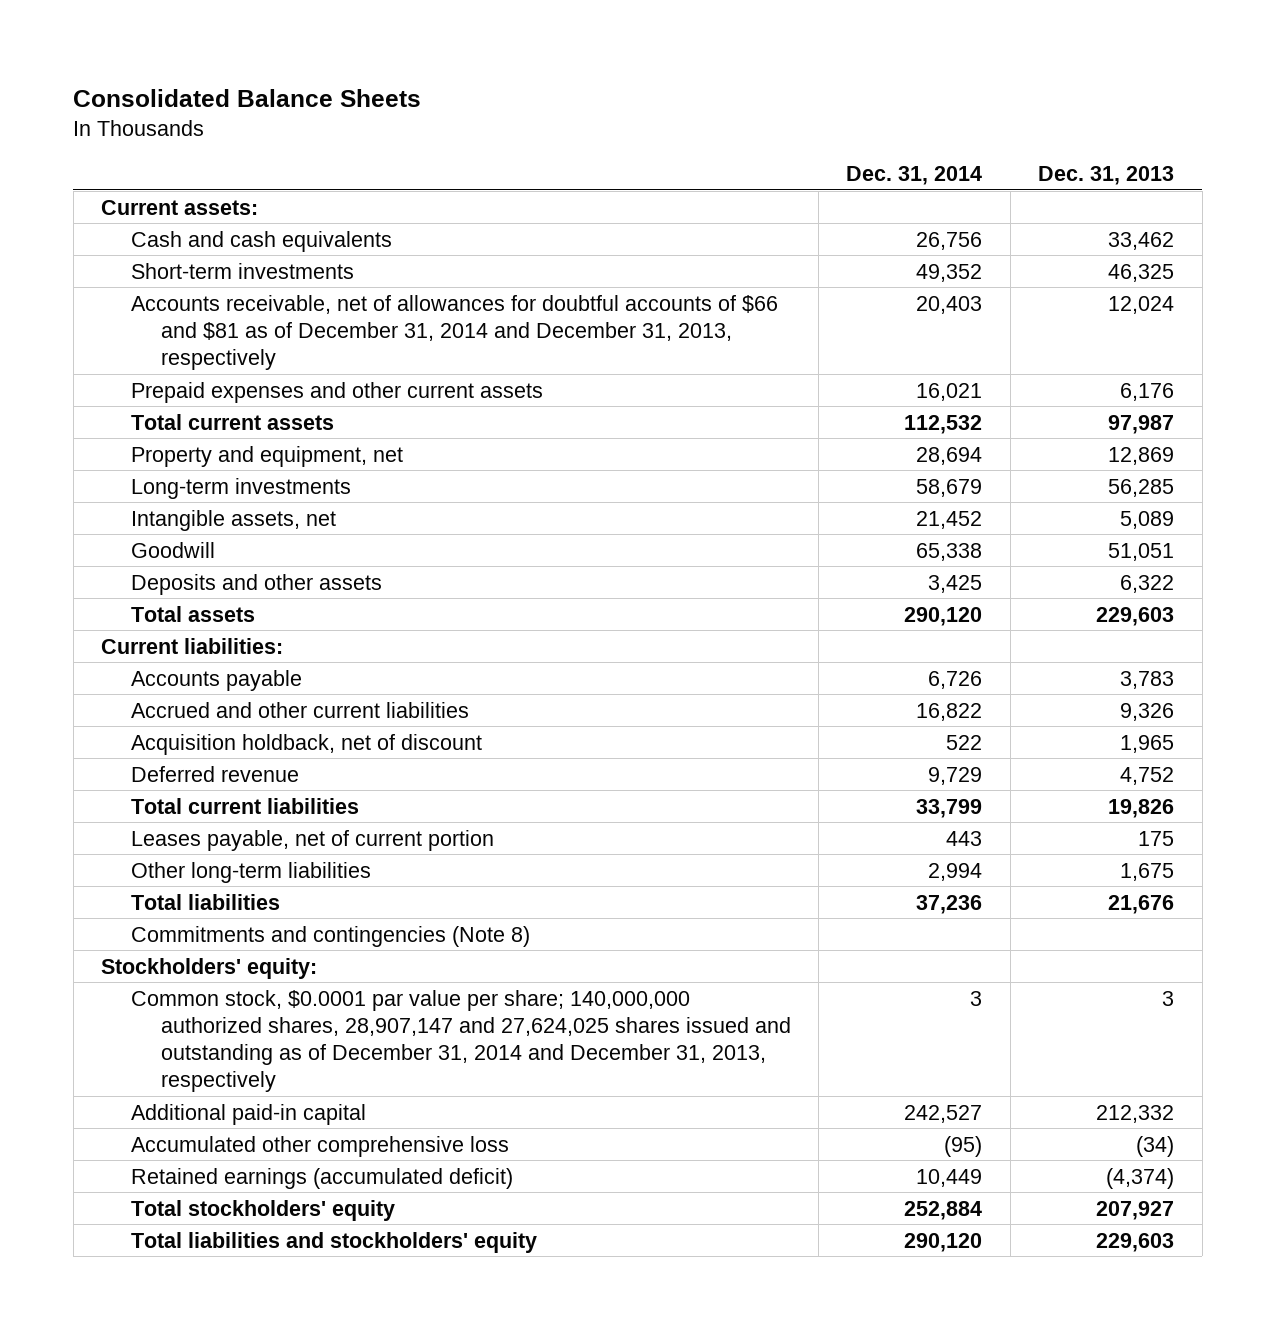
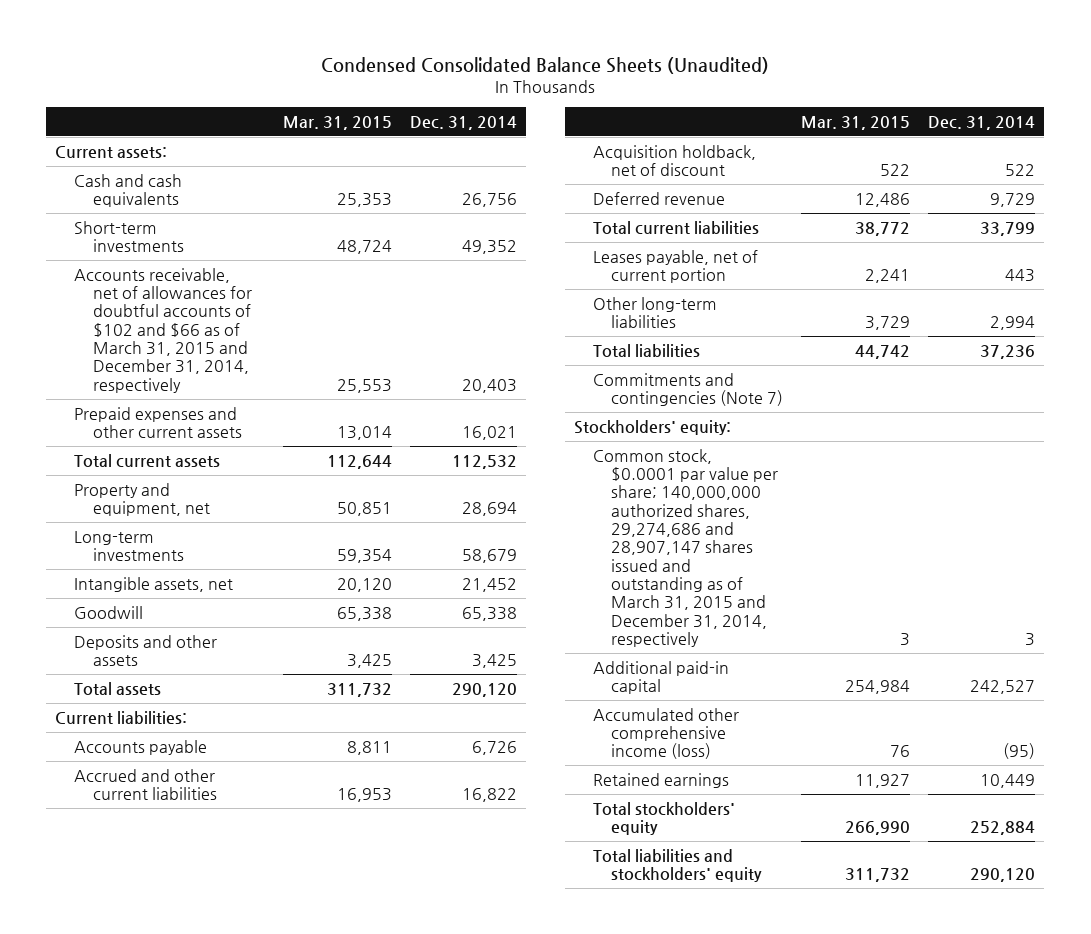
[73,88,422,107] Consolidated Balance Sheets -> [321,56,770,74] Condensed Consolidated Balance Sheets (Unaudited)
[1038,165,1175,185] Dec. 31, 2013 -> none
none -> [283,115,393,130] Mar. 31, 2015
[130,294,778,370] Accounts receivable, net of allowances for doubtful accounts of $66 and $81 as of December 31, 2014 and December 31, 2013, respectively -> [74,267,253,393] Accounts receivable, net of allowances for doubtful accounts of $102 and $66 as of March 31, 2015 and December 31, 2014, respectively
[130,925,530,947] Commitments and contingencies (Note 8) -> [592,372,784,407] Commitments and contingencies (Note 7)
[130,989,791,1093] Common stock, $0.0001 par value per share; 140,000,000 authorized shares, 28,907,147 and 27,624,025 shares issued and outstanding as of December 31, 2014 and December 31, 2013, respectively -> [592,448,779,648] Common stock, $0.0001 par value per share; 140,000,000 authorized shares, 29,274,686 and 28,907,147 shares issued and outstanding as of March 31, 2015 and December 31, 2014, respectively
[130,1135,509,1157] Accumulated other comprehensive loss -> [592,707,739,760] Accumulated other comprehensive income (loss)
[130,1167,513,1189] Retained earnings (accumulated deficit) -> [592,772,729,788] Retained earnings

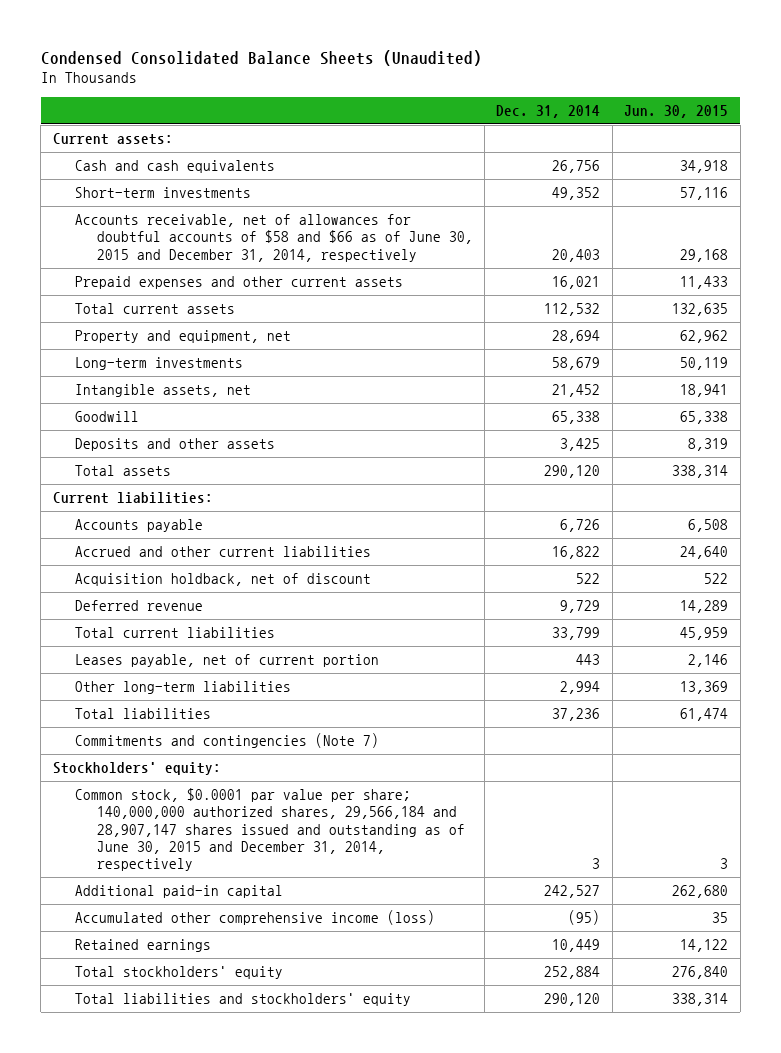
[283,115,393,130] Mar. 31, 2015 -> none
none -> [624,104,729,118] Jun. 30, 2015
[74,267,253,393] Accounts receivable, net of allowances for doubtful accounts of $102 and $66 as of March 31, 2015 and December 31, 2014, respectively -> [74,214,473,262] Accounts receivable, net of allowances for doubtful accounts of $58 and $66 as of June 30, 2015 and December 31, 2014, respectively
[592,448,779,648] Common stock, $0.0001 par value per share; 140,000,000 authorized shares, 29,274,686 and 28,907,147 shares issued and outstanding as of March 31, 2015 and December 31, 2014, respectively -> [74,788,465,871] Common stock, $0.0001 par value per share; 140,000,000 authorized shares, 29,566,184 and 28,907,147 shares issued and outstanding as of June 30, 2015 and December 31, 2014, respectively

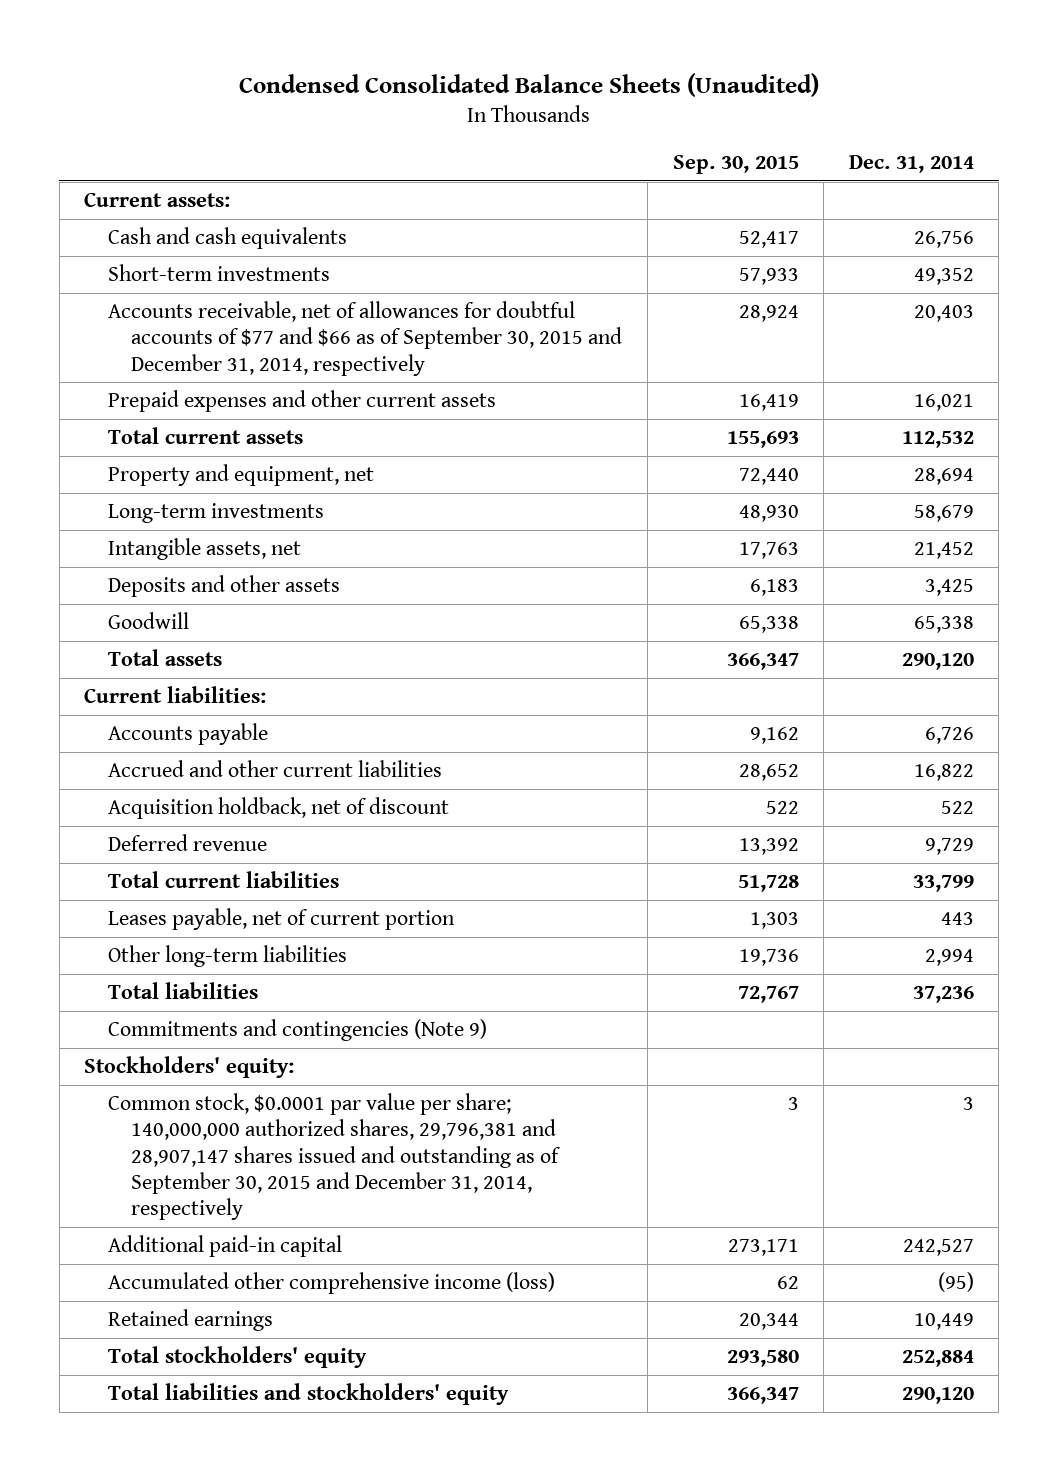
[624,104,729,118] Jun. 30, 2015 -> none
none -> [672,155,799,175] Sep. 30, 2015
[74,214,473,262] Accounts receivable, net of allowances for doubtful accounts of $58 and $66 as of June 30, 2015 and December 31, 2014, respectively -> [107,301,623,376] Accounts receivable, net of allowances for doubtful accounts of $77 and $66 as of September 30, 2015 and December 31, 2014, respectively
[74,411,139,423] Goodwill -> [107,612,189,630] Goodwill
[74,733,379,749] Commitments and contingencies (Note 7) -> [107,1019,487,1042] Commitments and contingencies (Note 9)
[74,788,465,871] Common stock, $0.0001 par value per share; 140,000,000 authorized shares, 29,566,184 and 28,907,147 shares issued and outstanding as of June 30, 2015 and December 31, 2014, respectively -> [107,1093,562,1221] Common stock, $0.0001 par value per share; 140,000,000 authorized shares, 29,796,381 and 28,907,147 shares issued and outstanding as of September 30, 2015 and December 31, 2014, respectively

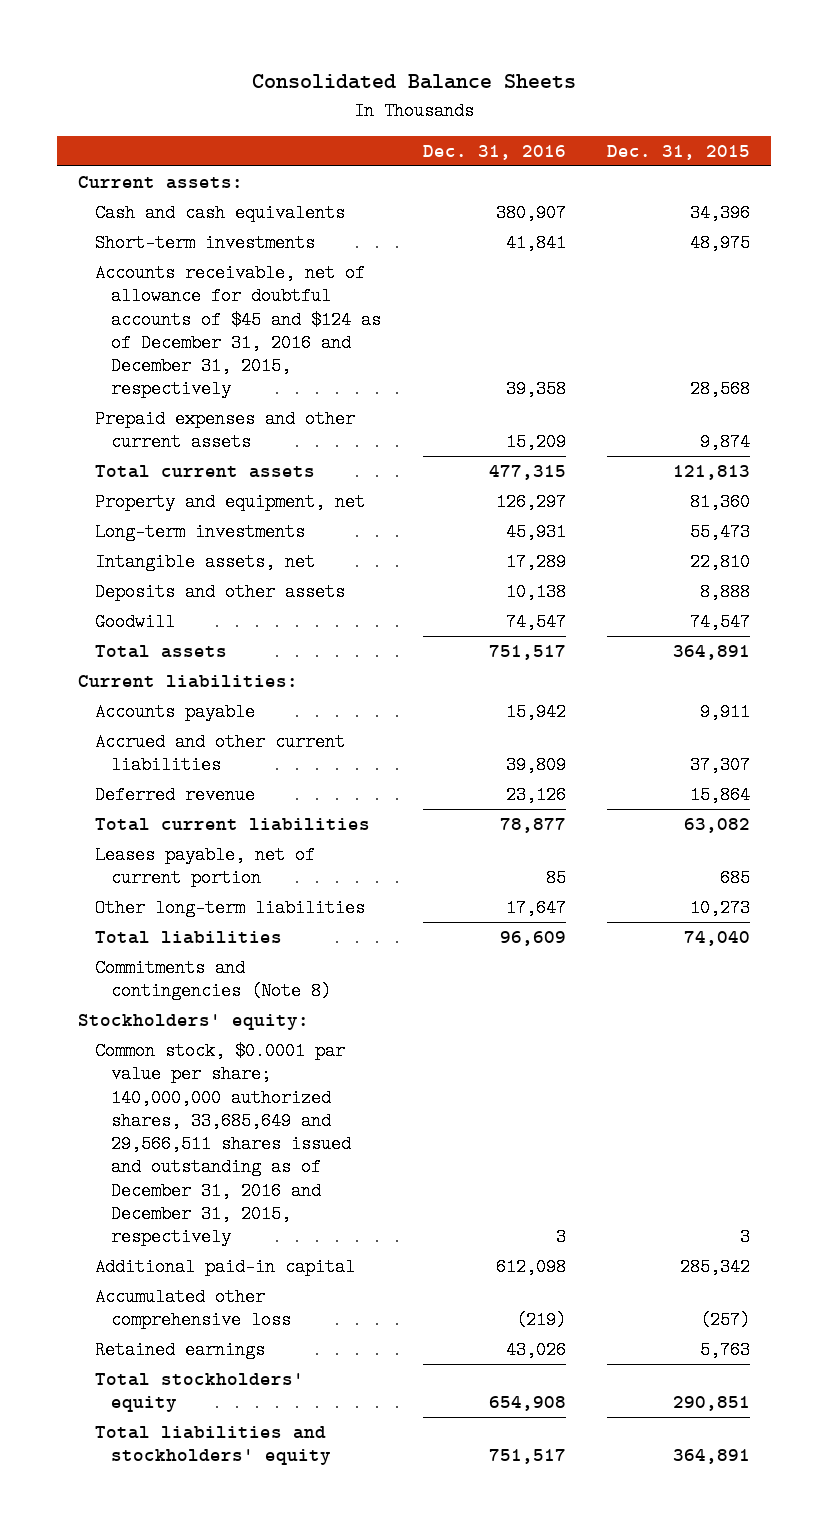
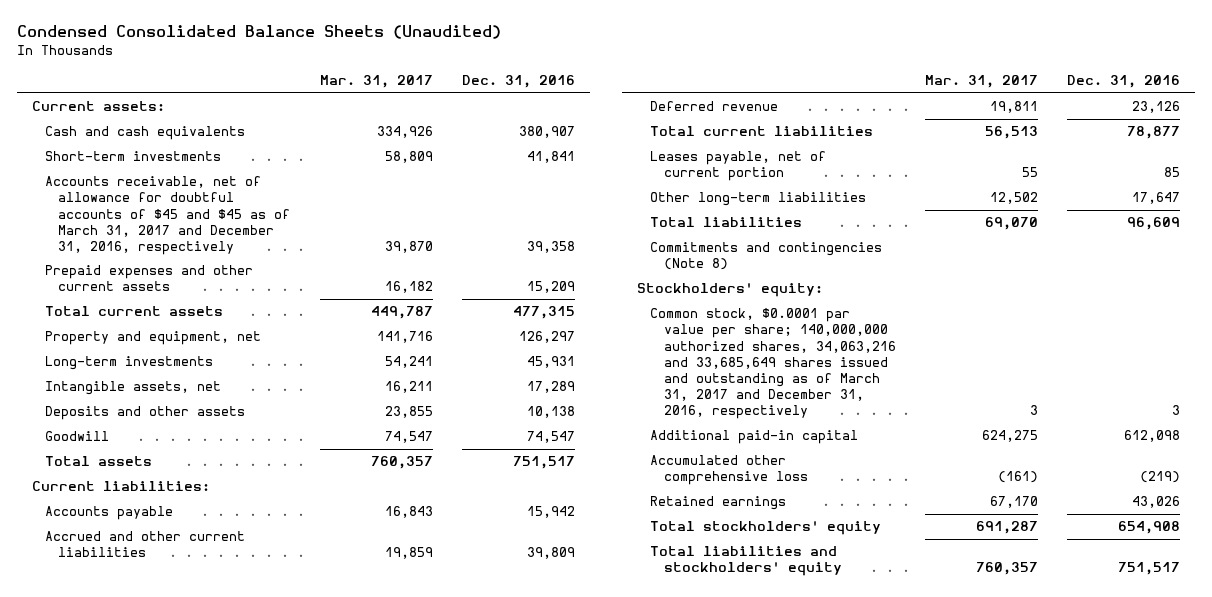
[251,74,576,90] Consolidated Balance Sheets -> [17,25,502,40] Condensed Consolidated Balance Sheets (Unaudited)
[606,144,750,160] Dec. 31, 2015 -> none
none -> [319,75,433,89] Mar. 31, 2017
[94,264,382,399] Accounts receivable, net of allowance for doubtful accounts of $45 and $124 as of December 31, 2016 and December 31, 2015, respectively -> [45,176,291,255] Accounts receivable, net of allowance for doubtful accounts of $45 and $45 as of March 31, 2017 and December 31, 2016, respectively
[94,1042,352,1247] Common stock, $0.0001 par value per share; 140,000,000 authorized shares, 33,685,649 and 29,566,511 shares issued and outstanding as of December 31, 2016 and December 31, 2015, respectively -> [650,308,896,420] Common stock, $0.0001 par value per share; 140,000,000 authorized shares, 34,063,216 and 33,685,649 shares issued and outstanding as of March 31, 2017 and December 31, 2016, respectively

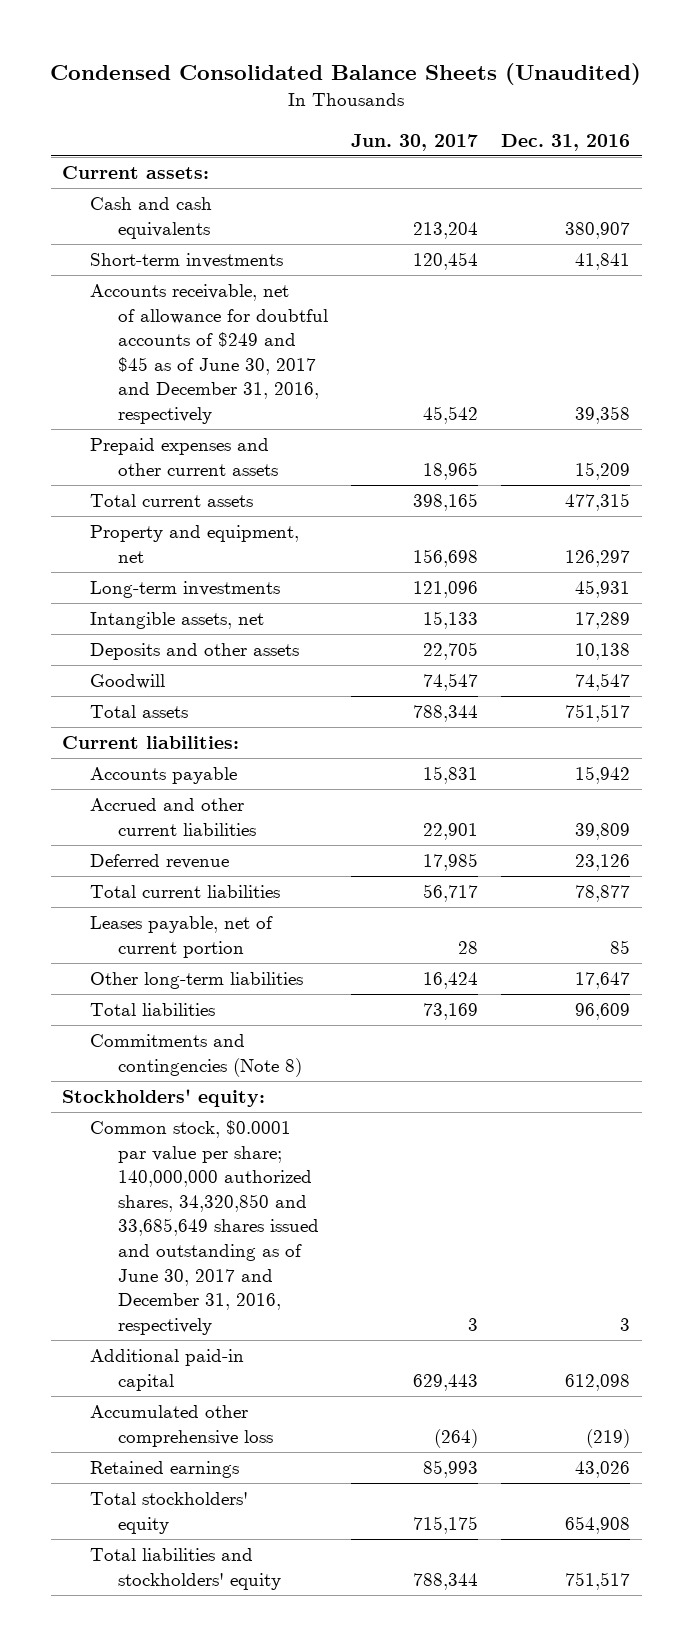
[319,75,433,89] Mar. 31, 2017 -> none
none -> [351,133,479,151] Jun. 30, 2017
[45,176,291,255] Accounts receivable, net of allowance for doubtful accounts of $45 and $45 as of March 31, 2017 and December 31, 2016, respectively -> [90,284,329,425] Accounts receivable, net of allowance for doubtful accounts of $249 and $45 as of June 30, 2017 and December 31, 2016, respectively
[650,308,896,420] Common stock, $0.0001 par value per share; 140,000,000 authorized shares, 34,063,216 and 33,685,649 shares issued and outstanding as of March 31, 2017 and December 31, 2016, respectively -> [90,1120,320,1335] Common stock, $0.0001 par value per share; 140,000,000 authorized shares, 34,320,850 and 33,685,649 shares issued and outstanding as of June 30, 2017 and December 31, 2016, respectively

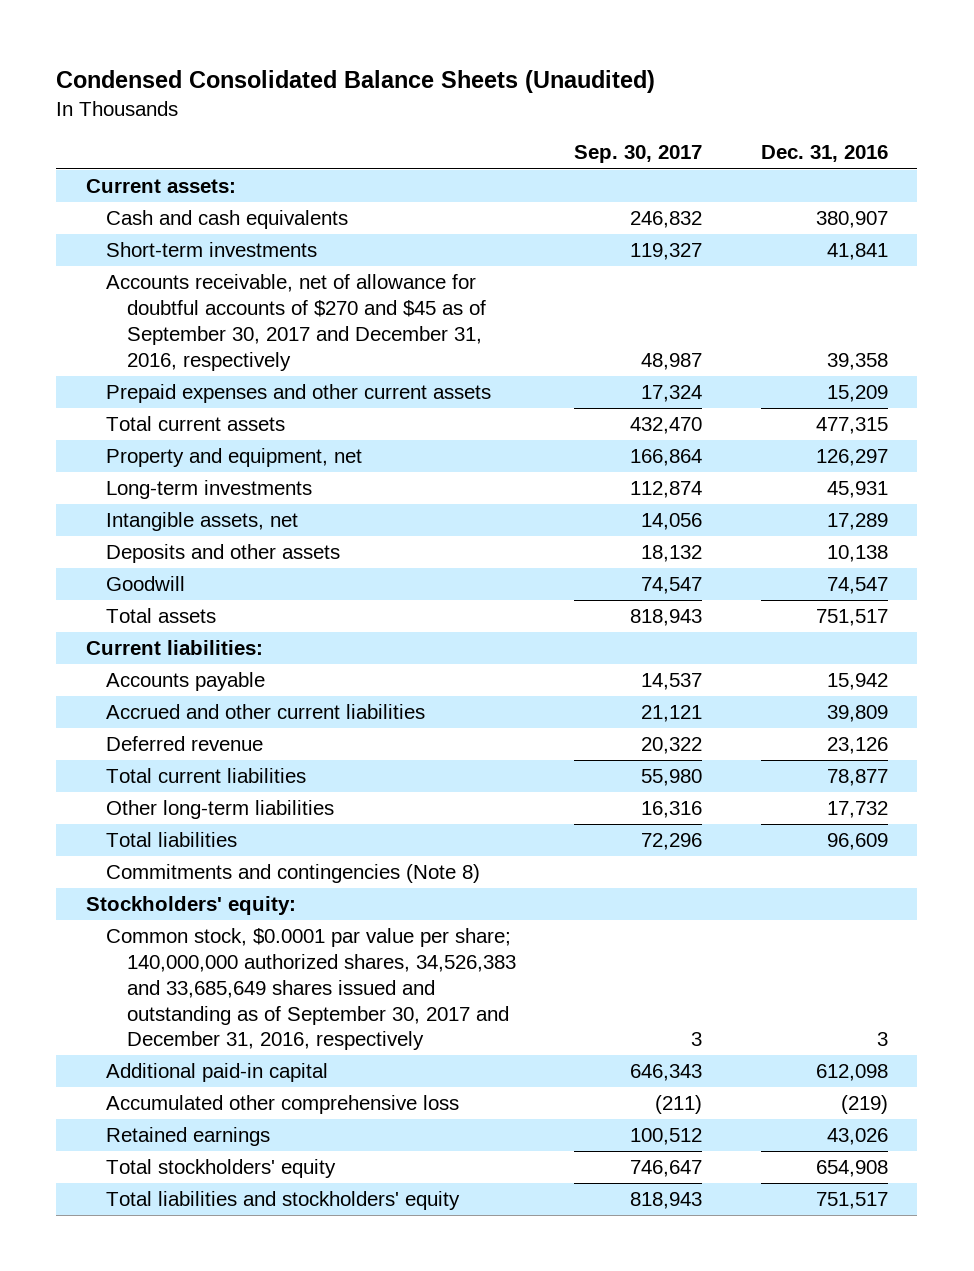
[351,133,479,151] Jun. 30, 2017 -> none
none -> [574,145,703,164] Sep. 30, 2017
[90,284,329,425] Accounts receivable, net of allowance for doubtful accounts of $249 and $45 as of June 30, 2017 and December 31, 2016, respectively -> [106,274,487,371] Accounts receivable, net of allowance for doubtful accounts of $270 and $45 as of September 30, 2017 and December 31, 2016, respectively
[90,916,274,958] Leases payable, net of current portion -> none
[575,972,631,990] 17,647 -> [826,801,888,819] 17,732
[90,1120,320,1335] Common stock, $0.0001 par value per share; 140,000,000 authorized shares, 34,320,850 and 33,685,649 shares issued and outstanding as of June 30, 2017 and December 31, 2016, respectively -> [106,928,517,1051] Common stock, $0.0001 par value per share; 140,000,000 authorized shares, 34,526,383 and 33,685,649 shares issued and outstanding as of September 30, 2017 and December 31, 2016, respectively

